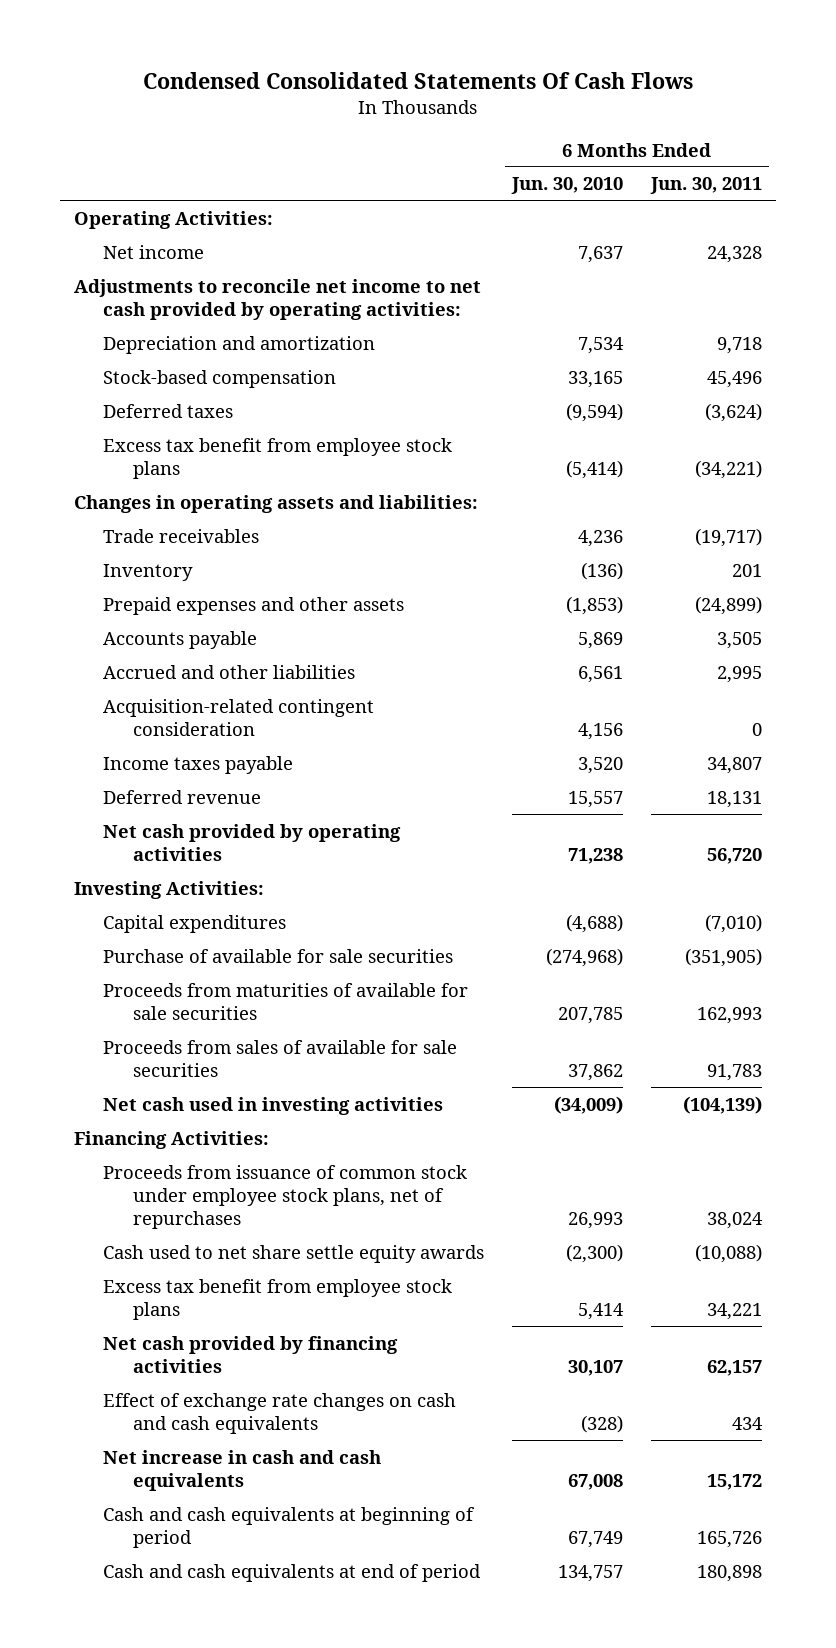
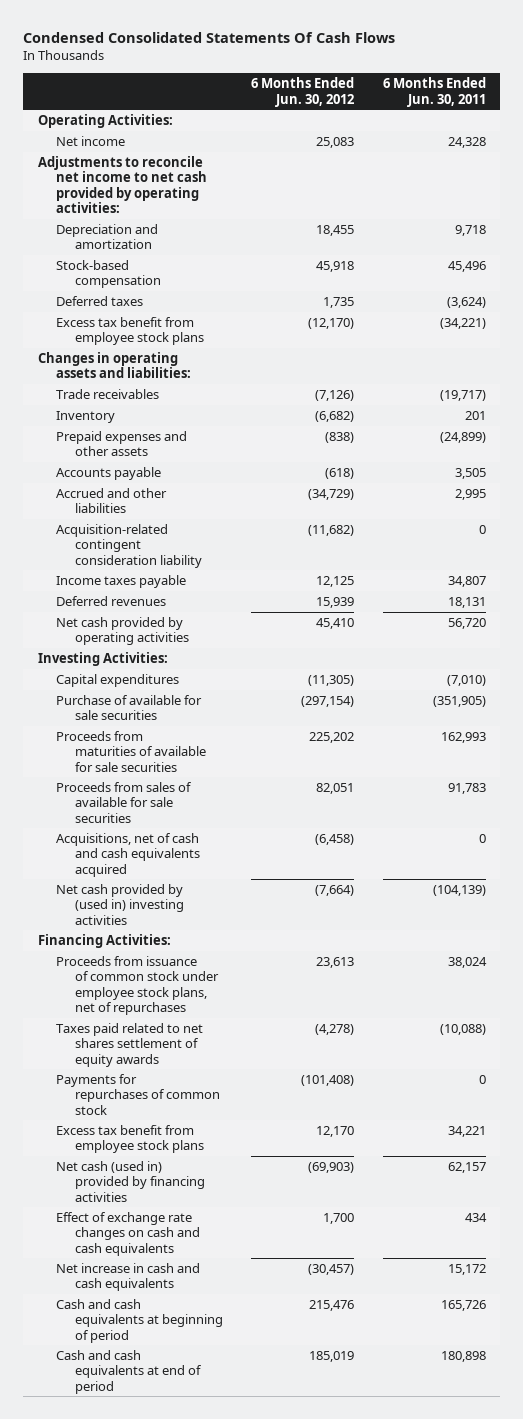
[511,177,624,195] Jun. 30, 2010 -> none
none -> [251,77,355,107] 6 Months Ended Jun. 30, 2012
[103,698,375,736] Acquisition-related contingent consideration -> [56,523,203,568] Acquisition-related contingent consideration liability
[103,789,262,804] Deferred revenue -> [56,595,167,606] Deferred revenues
none -> [56,832,201,877] Acquisitions, net of cash and cash equivalents acquired
[103,1096,444,1115] Net cash used in investing activities -> [56,883,185,925] Net cash provided by (used in) investing activities
[103,1244,485,1263] Cash used to net share settle equity awards -> [56,1022,204,1067] Taxes paid related to net shares settlement of equity awards
none -> [56,1073,221,1115] Payments for repurchases of common stock
[103,1335,399,1373] Net cash provided by financing activities -> [56,1160,206,1202] Net cash (used in) provided by financing activities

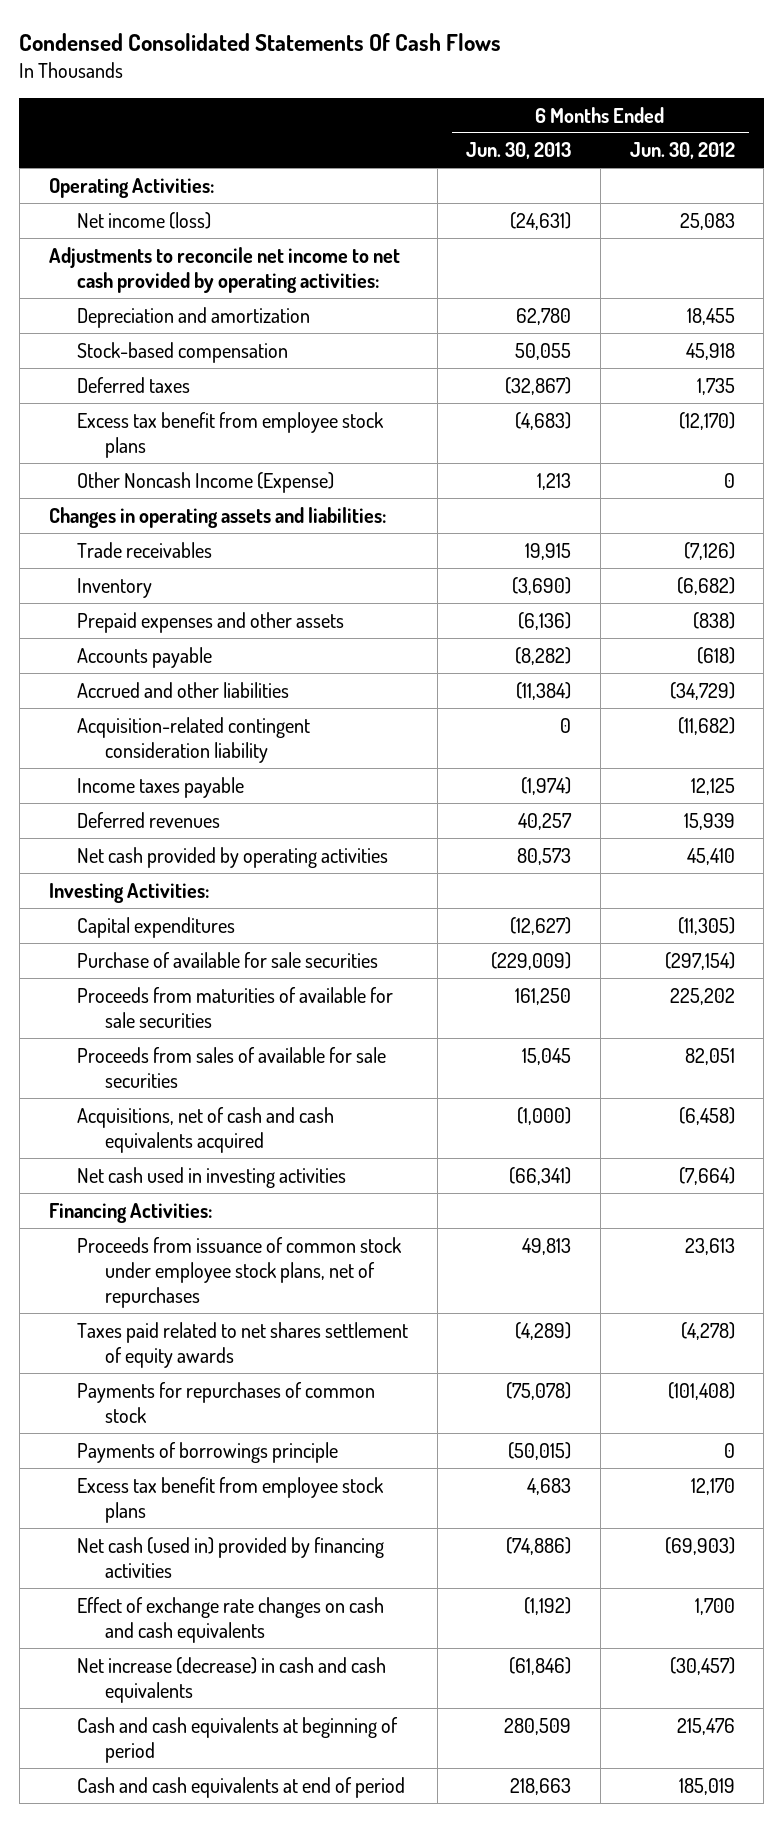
[382,77,486,107] 6 Months Ended Jun. 30, 2011 -> none
none -> [466,142,572,160] Jun. 30, 2013
[56,135,126,146] Net income -> [76,211,211,229] Net income (loss)
none -> [76,471,334,493] Other Noncash Income (Expense)
[56,883,185,925] Net cash provided by (used in) investing activities -> [76,1166,346,1188] Net cash used in investing activities
none -> [76,1441,338,1463] Payments of borrowings principle
[56,1262,201,1292] Net increase in cash and cash equivalents -> [76,1656,386,1703] Net increase (decrease) in cash and cash equivalents

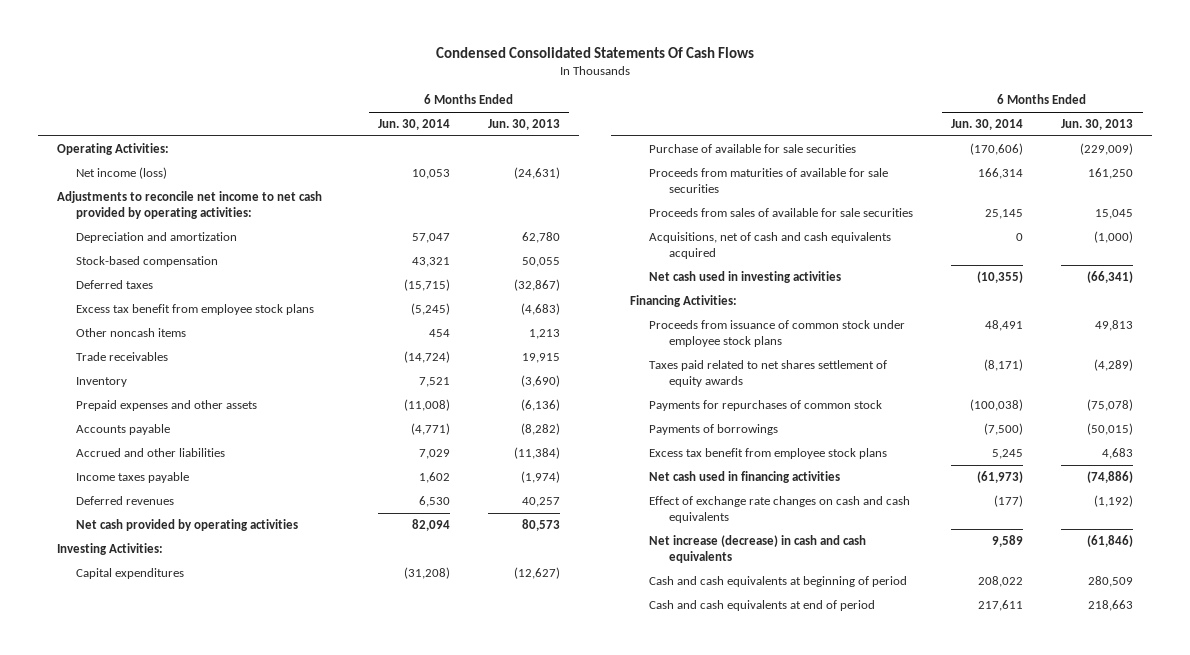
[629,142,735,160] Jun. 30, 2012 -> none
none -> [378,119,451,131] Jun. 30, 2014
[48,506,386,528] Changes in operating assets and liabilities: -> none
[76,471,334,493] Other Noncash Income (Expense) -> [76,328,187,338] Other noncash items
[76,716,310,763] Acquisition-related contingent consideration liability -> none
[76,1236,402,1308] Proceeds from issuance of common stock under employee stock plans, net of repurchases -> [649,320,906,348] Proceeds from issuance of common stock under employee stock plans
[76,1441,338,1463] Payments of borrowings principle -> [649,424,779,436] Payments of borrowings
[76,1536,384,1578] Net cash (used in) provided by financing activities -> [649,471,841,484] Net cash used in financing activities

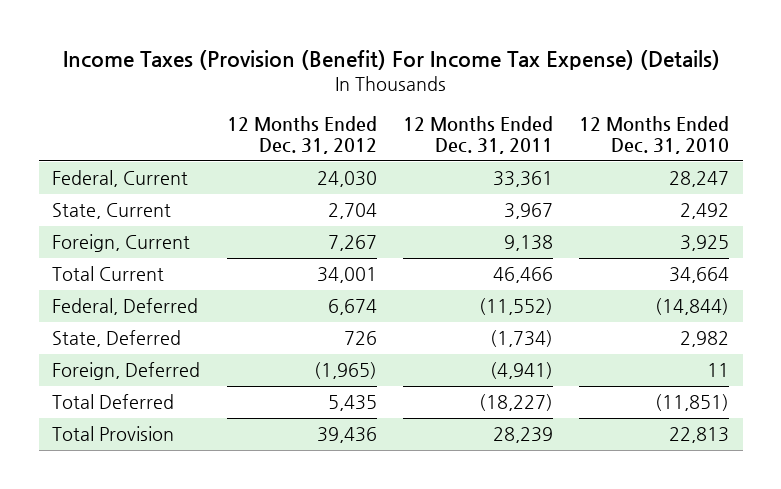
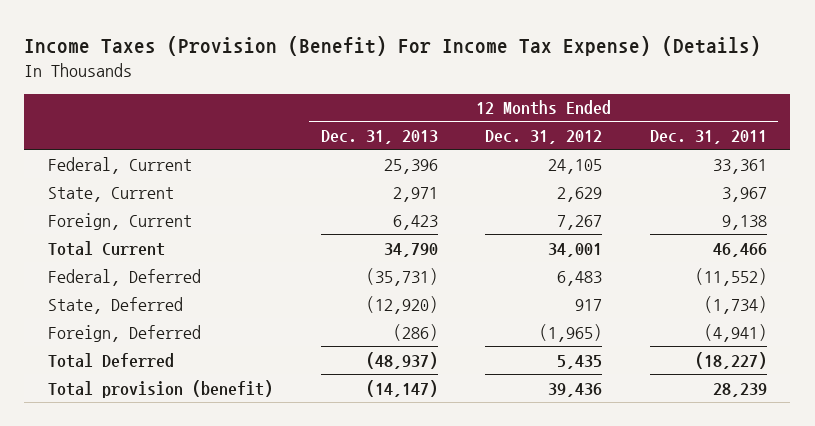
[579,115,730,154] 12 Months Ended Dec. 31, 2010 -> none
none -> [320,130,438,145] Dec. 31, 2013
[316,171,377,188] 24,030 -> [548,158,603,174] 24,105
[327,203,377,220] 2,704 -> [557,186,603,202] 2,629
[327,299,377,316] 6,674 -> [557,270,603,286] 6,483
[343,331,377,346] 726 -> [575,298,603,311] 917
[52,426,175,442] Total Provision -> [48,379,274,398] Total provision (benefit)

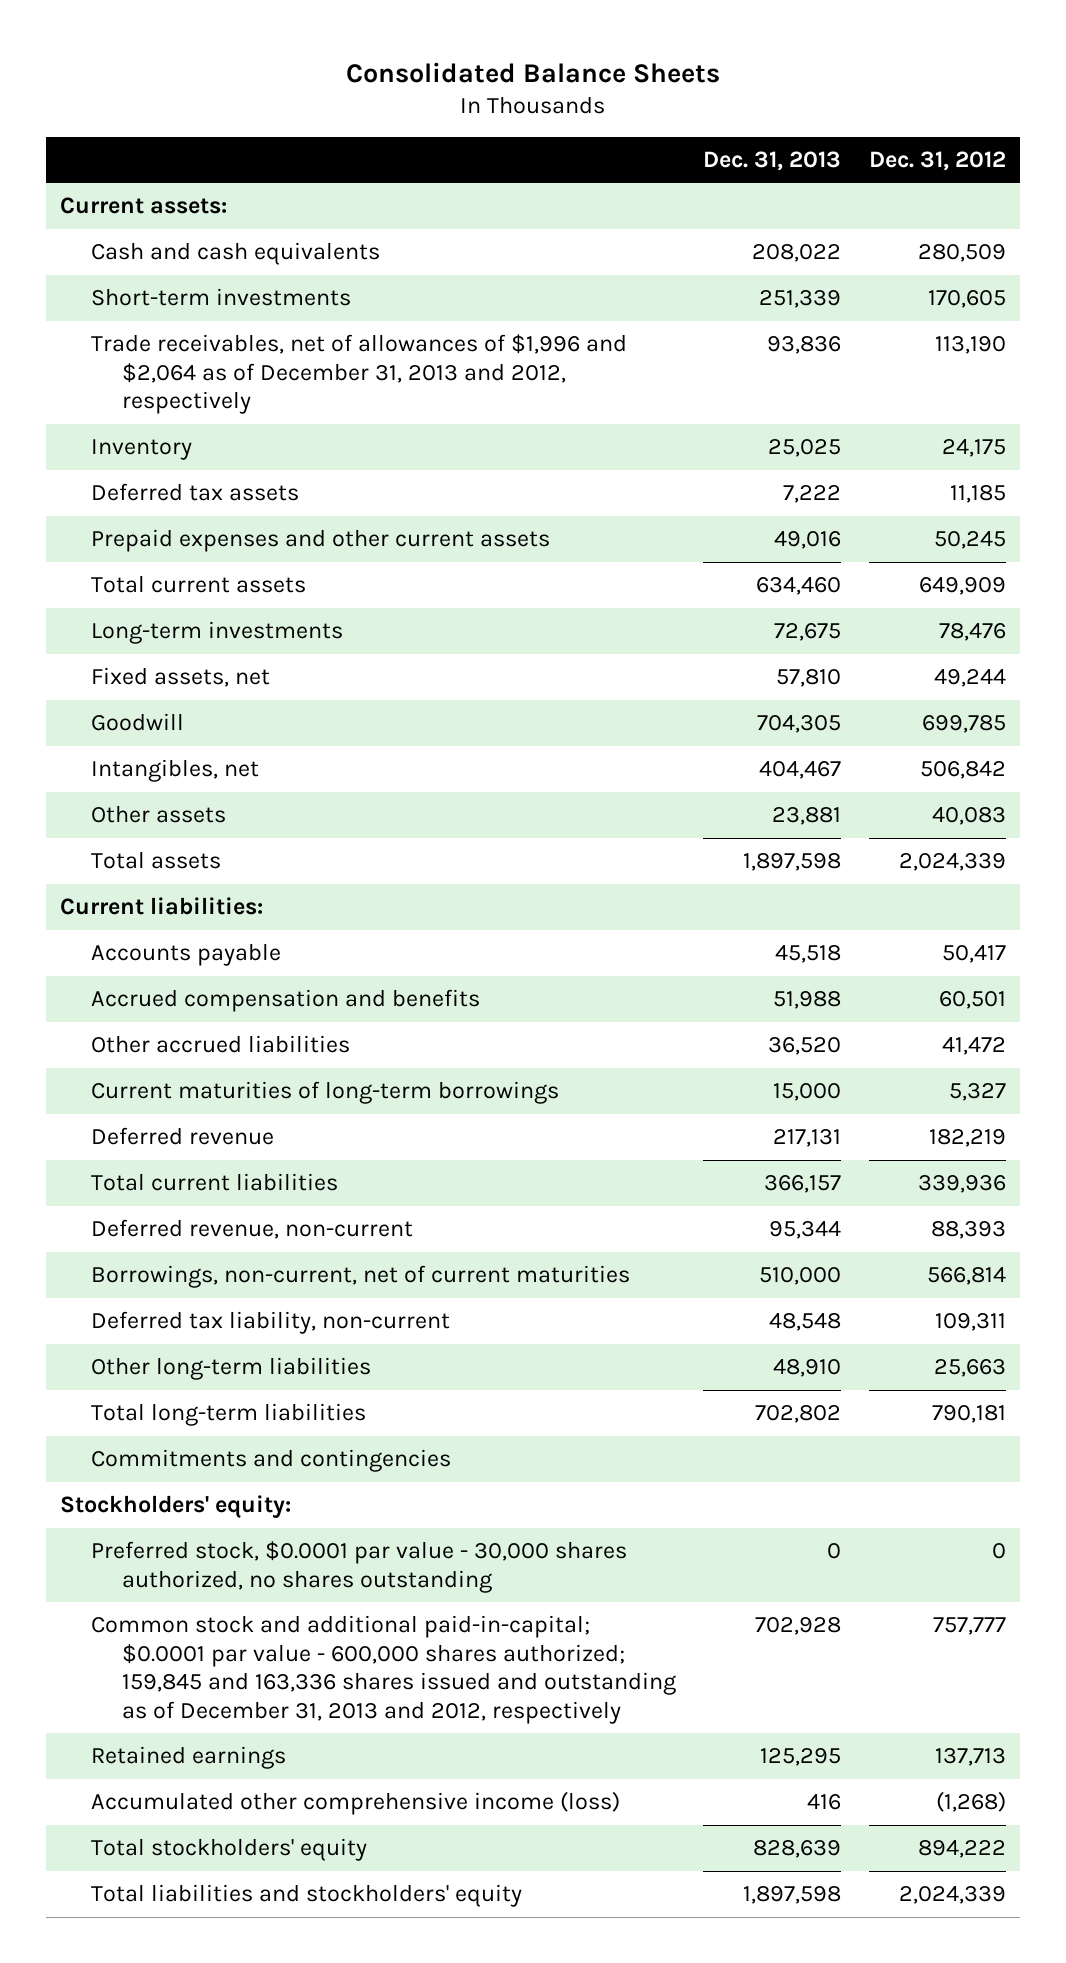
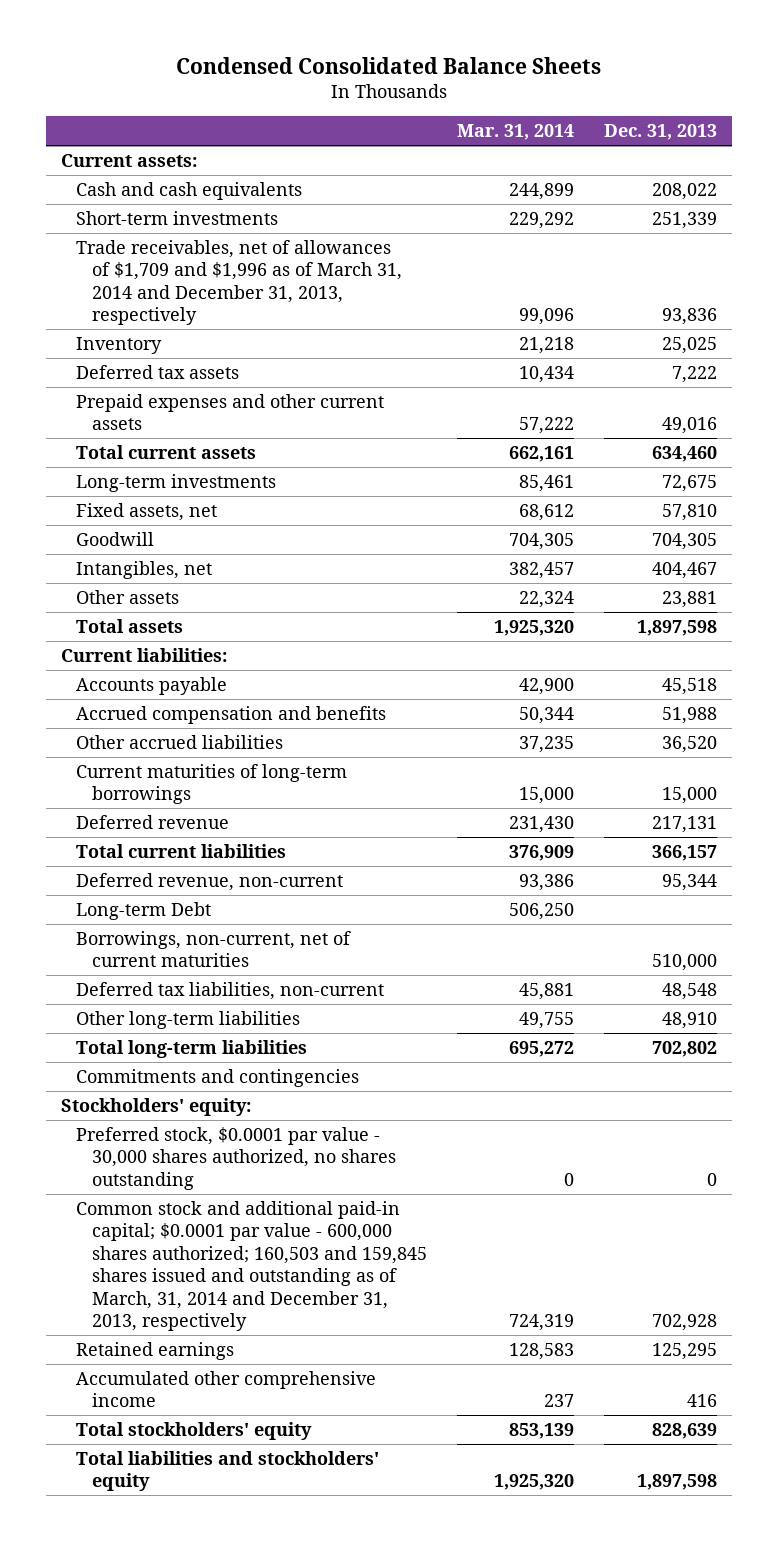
[345,61,720,83] Consolidated Balance Sheets -> [175,56,601,74] Condensed Consolidated Balance Sheets
[869,150,1007,171] Dec. 31, 2012 -> none
none -> [456,124,574,141] Mar. 31, 2014
[90,334,627,415] Trade receivables, net of allowances of $1,996 and $2,064 as of December 31, 2013 and 2012, respectively -> [76,240,402,326] Trade receivables, net of allowances of $1,709 and $1,996 as of March 31, 2014 and December 31, 2013, respectively
none -> [76,902,212,921] Long-term Debt
[90,1311,450,1335] Deferred tax liability, non-current -> [76,982,385,1001] Deferred tax liabilities, non-current
[90,1615,676,1725] Common stock and additional paid-in-capital; $0.0001 par value - 600,000 shares authorized; 159,845 and 163,336 shares issued and outstanding as of December 31, 2013 and 2012, respectively -> [76,1201,427,1331] Common stock and additional paid-in capital; $0.0001 par value - 600,000 shares authorized; 160,503 and 159,845 shares issued and outstanding as of March, 31, 2014 and December 31, 2013, respectively
[90,1791,620,1816] Accumulated other comprehensive income (loss) -> [76,1371,377,1408] Accumulated other comprehensive income

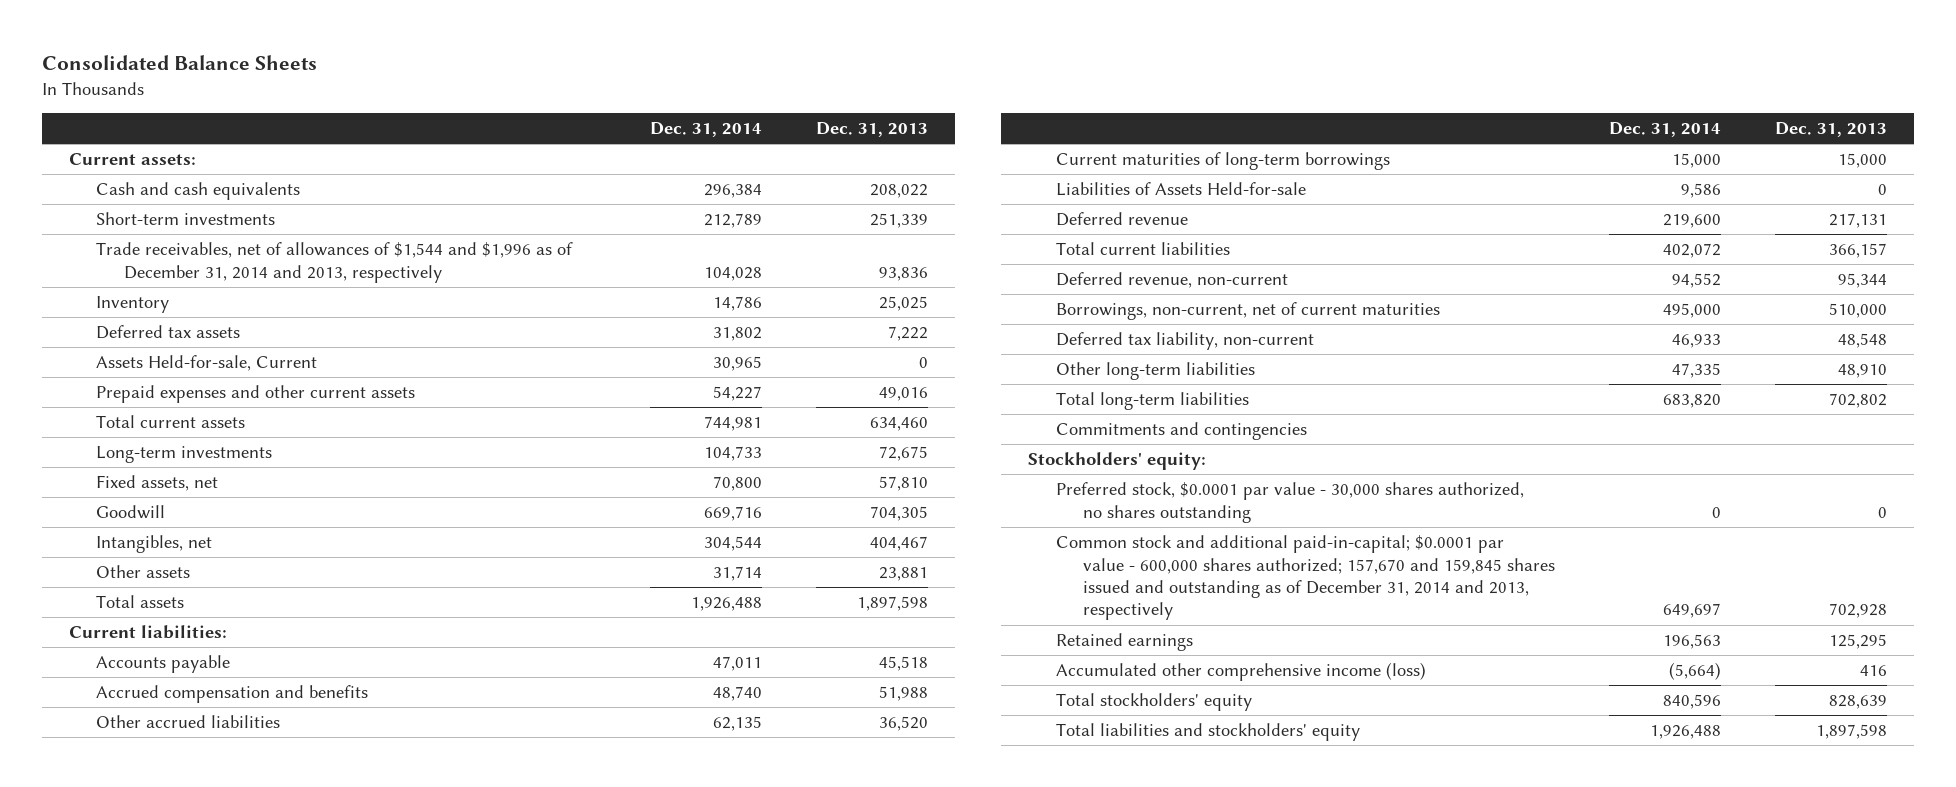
[175,56,601,74] Condensed Consolidated Balance Sheets -> [41,55,317,71] Consolidated Balance Sheets
[456,124,574,141] Mar. 31, 2014 -> none
none -> [650,122,763,138] Dec. 31, 2014
[76,240,402,326] Trade receivables, net of allowances of $1,709 and $1,996 as of March 31, 2014 and December 31, 2013, respectively -> [96,242,574,283] Trade receivables, net of allowances of $1,544 and $1,996 as of December 31, 2014 and 2013, respectively
none -> [96,355,318,372] Assets Held-for-sale, Current
none -> [1055,182,1306,197] Liabilities of Assets Held-for-sale
[76,902,212,921] Long-term Debt -> none
[76,982,385,1001] Deferred tax liabilities, non-current -> [1055,332,1314,351] Deferred tax liability, non-current
[76,1201,427,1331] Common stock and additional paid-in capital; $0.0001 par value - 600,000 shares authorized; 160,503 and 159,845 shares issued and outstanding as of March, 31, 2014 and December 31, 2013, respectively -> [1055,535,1556,621] Common stock and additional paid-in-capital; $0.0001 par value - 600,000 shares authorized; 157,670 and 159,845 shares issued and outstanding as of December 31, 2014 and 2013, respectively
[76,1371,377,1408] Accumulated other comprehensive income -> [1055,662,1426,682] Accumulated other comprehensive income (loss)

